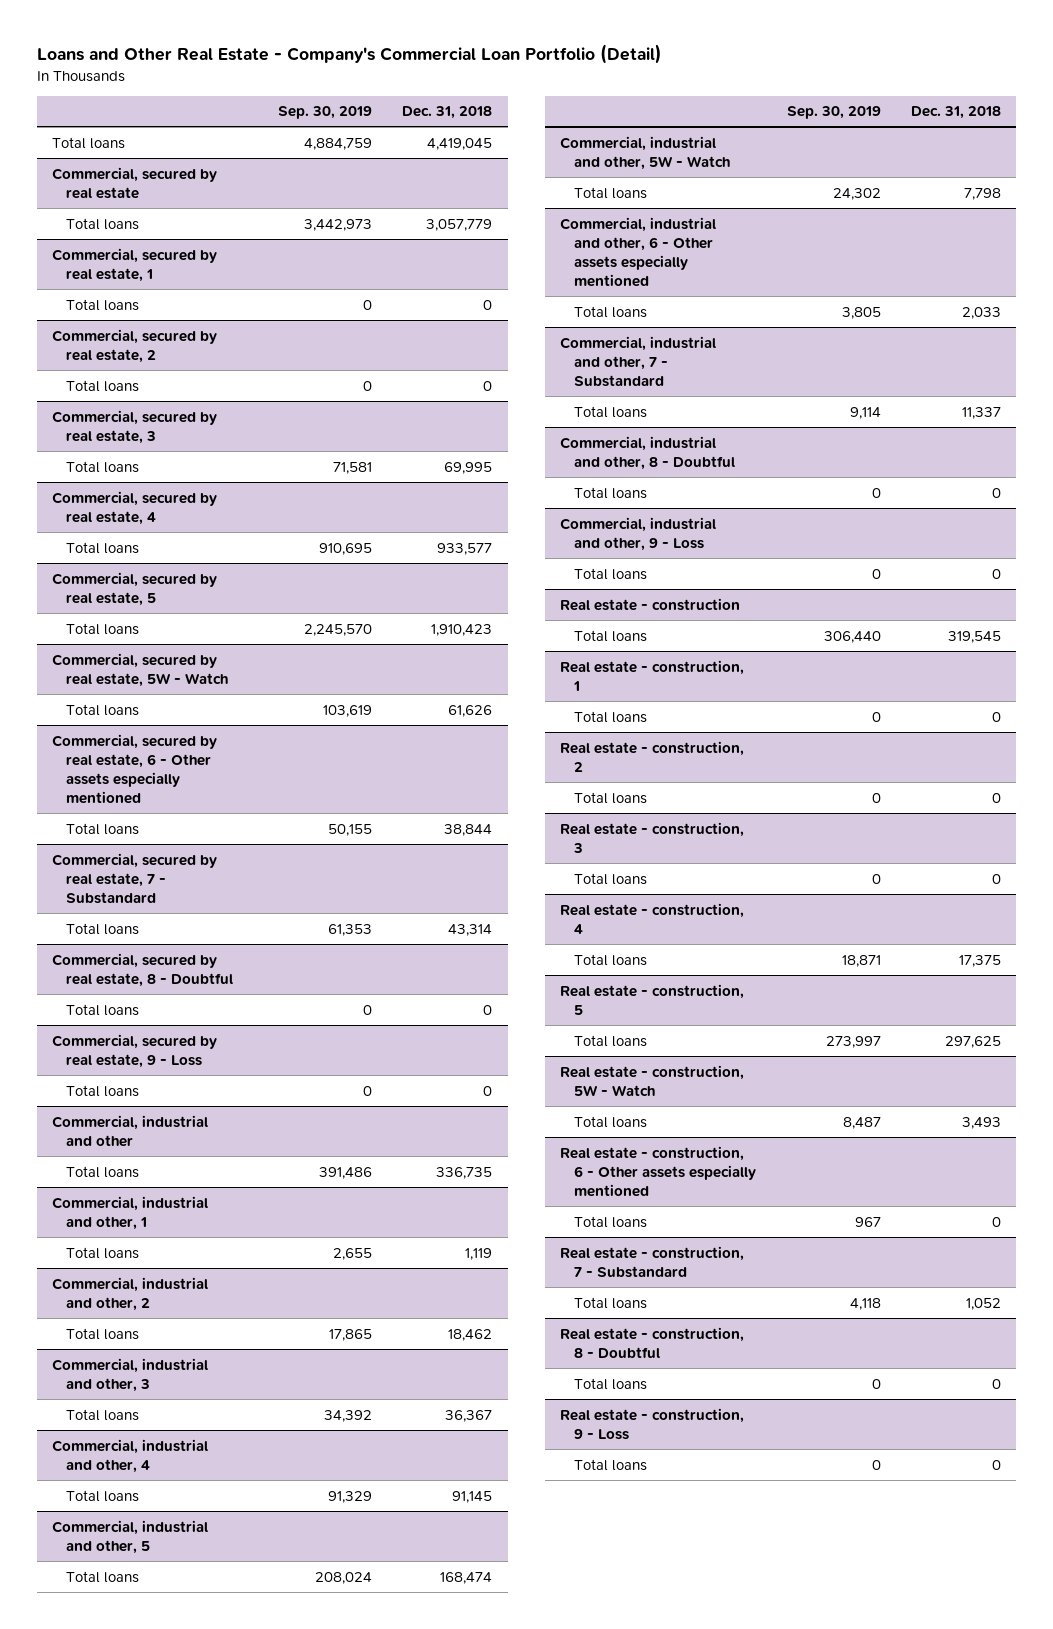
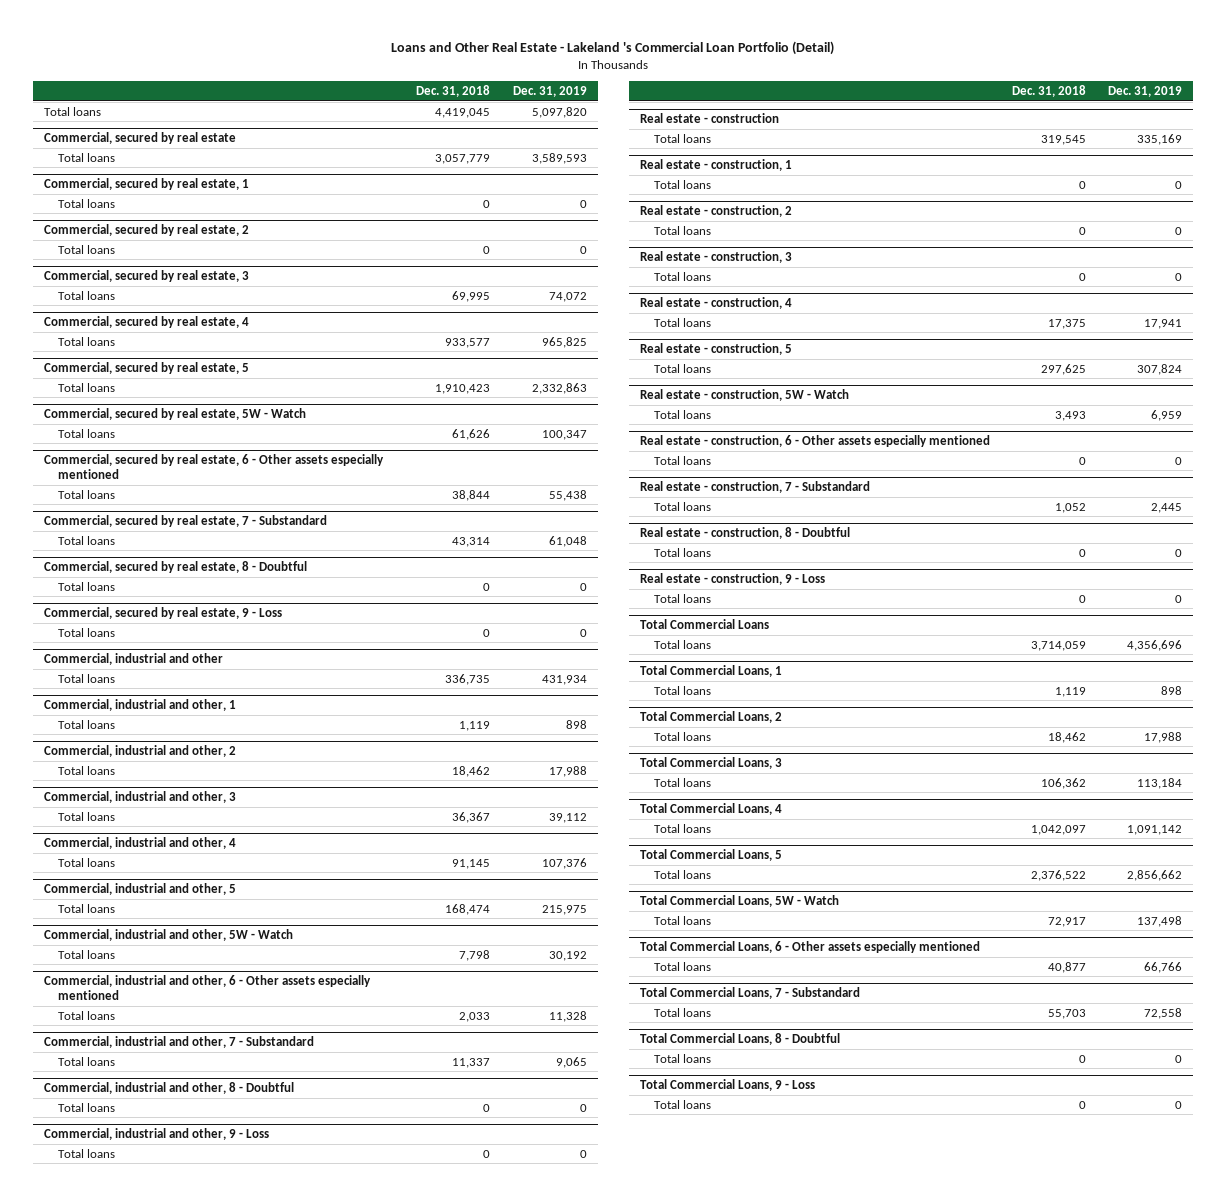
[36,44,662,65] Loans and Other Real Estate - Company's Commercial Loan Portfolio (Detail) -> [391,41,835,56] Loans and Other Real Estate - Lakeland 's Commercial Loan Portfolio (Detail)
[278,106,373,120] Sep. 30, 2019 -> none
none -> [512,85,587,97] Dec. 31, 2019
none -> [639,619,769,630] Total Commercial Loans
none -> [653,639,711,649] Total loans
none -> [639,665,782,678] Total Commercial Loans, 1
none -> [653,685,711,695] Total loans
none -> [639,711,782,724] Total Commercial Loans, 2
none -> [653,731,711,741] Total loans
none -> [639,757,782,770] Total Commercial Loans, 3
none -> [653,777,711,787] Total loans
none -> [639,803,782,816] Total Commercial Loans, 4
none -> [653,823,711,833] Total loans
none -> [639,849,782,862] Total Commercial Loans, 5
none -> [653,869,711,879] Total loans
none -> [639,895,839,908] Total Commercial Loans, 5W - Watch
none -> [653,915,711,925] Total loans
none -> [639,941,980,954] Total Commercial Loans, 6 - Other assets especially mentioned
none -> [653,961,711,971] Total loans
none -> [639,987,860,1000] Total Commercial Loans, 7 - Substandard
none -> [653,1007,711,1017] Total loans
none -> [639,1033,840,1046] Total Commercial Loans, 8 - Doubtful
none -> [653,1053,711,1063] Total loans
none -> [639,1079,815,1092] Total Commercial Loans, 9 - Loss
none -> [653,1099,711,1109] Total loans

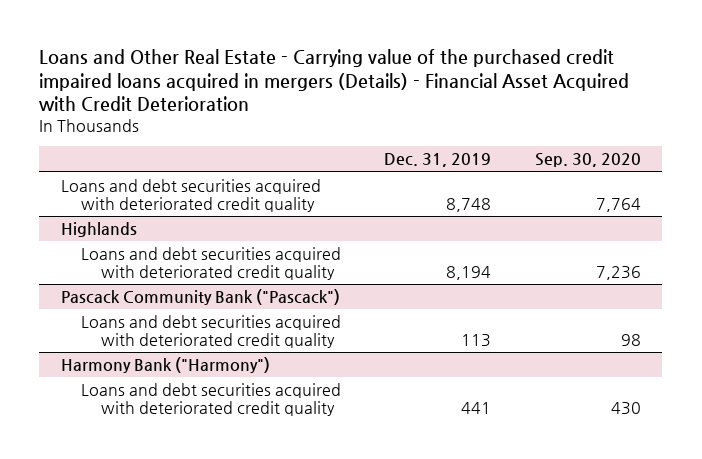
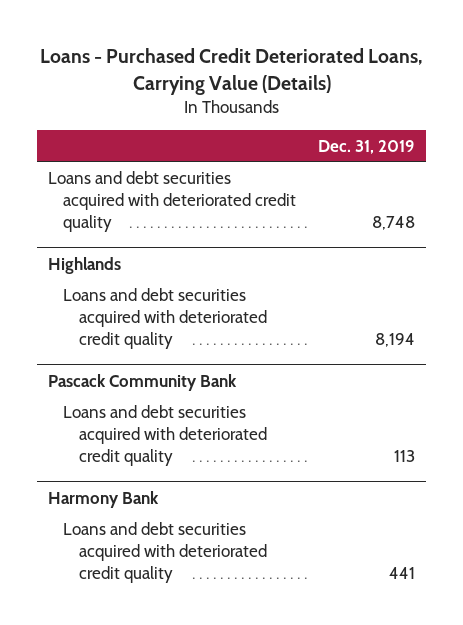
[39,49,630,112] Loans and Other Real Estate - Carrying value of the purchased credit impaired loans acquired in mergers (Details) - Financial Asset Acquired with Credit Deterioration -> [39,48,423,95] Loans - Purchased Credit Deteriorated Loans, Carrying Value (Details)
[534,153,641,168] Sep. 30, 2020 -> none
[60,289,340,306] Pascack Community Bank ("Pascack") -> [47,373,237,391] Pascack Community Bank
[60,357,270,374] Harmony Bank ("Harmony") -> [47,490,159,508] Harmony Bank

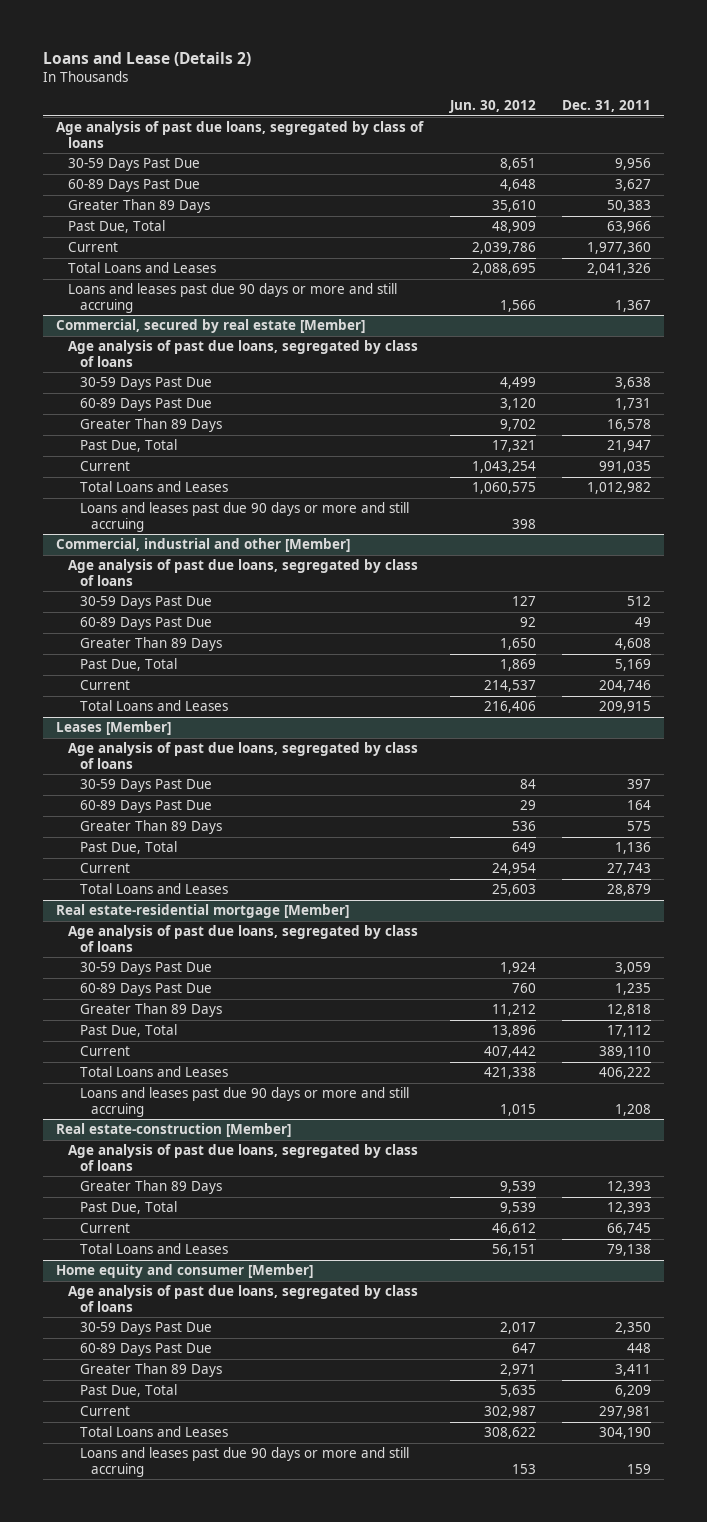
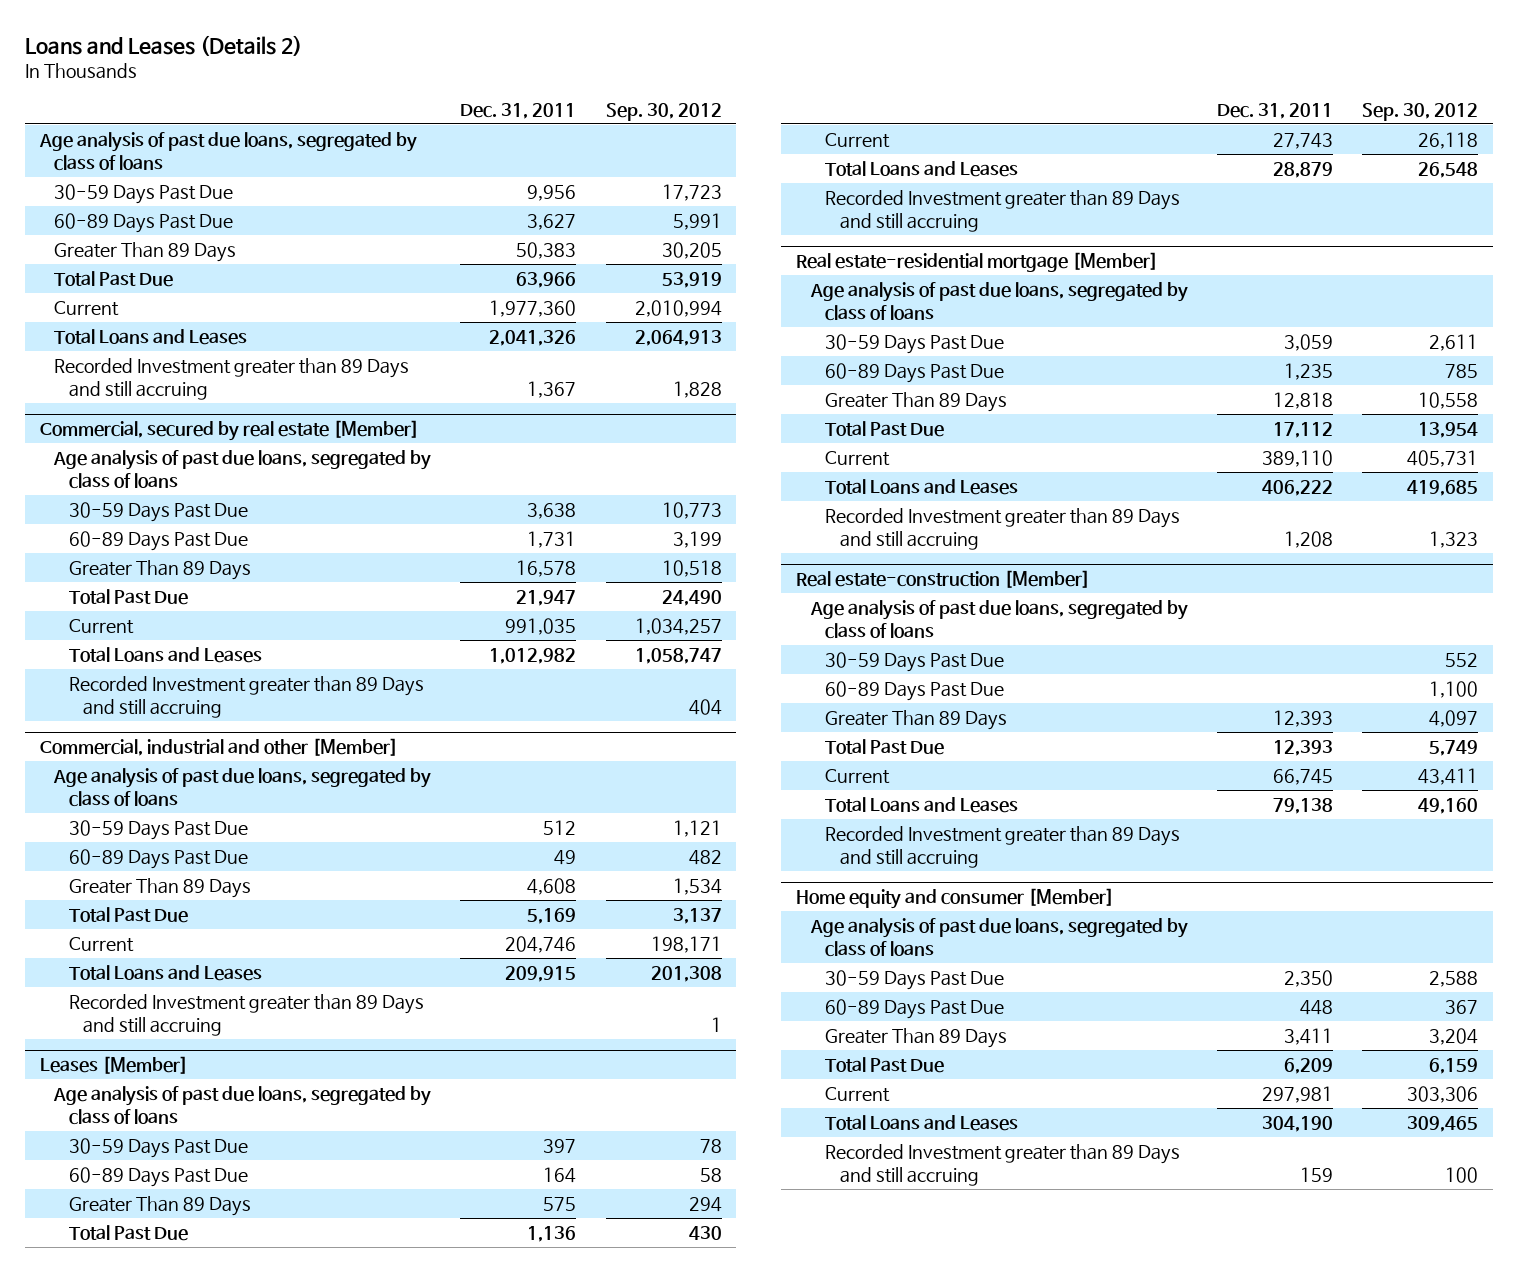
[43,51,252,66] Loans and Lease (Details 2) -> [24,34,302,56] Loans and Leases (Details 2)
[448,99,536,113] Jun. 30, 2012 -> none
none -> [605,103,722,122] Sep. 30, 2012
[67,220,165,234] Past Due, Total -> [54,270,174,287] Total Past Due
[67,283,397,313] Loans and leases past due 90 days or more and still accruing -> [54,357,410,400] Recorded Investment greater than 89 Days and still accruing
[79,439,177,453] Past Due, Total -> [68,588,188,605] Total Past Due
[79,502,409,532] Loans and leases past due 90 days or more and still accruing -> [68,675,424,718] Recorded Investment greater than 89 Days and still accruing
[79,658,177,672] Past Due, Total -> [68,906,188,923] Total Past Due
none -> [68,993,424,1036] Recorded Investment greater than 89 Days and still accruing
[79,841,177,855] Past Due, Total -> [68,1224,188,1241] Total Past Due
none -> [825,189,1181,232] Recorded Investment greater than 89 Days and still accruing
[79,1024,177,1038] Past Due, Total -> [825,420,945,437] Total Past Due
[79,1087,409,1117] Loans and leases past due 90 days or more and still accruing -> [825,507,1181,550] Recorded Investment greater than 89 Days and still accruing
none -> [825,651,1005,672] 30-59 Days Past Due
none -> [825,680,1005,701] 60-89 Days Past Due
[79,1201,177,1215] Past Due, Total -> [825,738,945,755] Total Past Due
none -> [825,825,1181,868] Recorded Investment greater than 89 Days and still accruing
[79,1384,177,1398] Past Due, Total -> [825,1056,945,1073] Total Past Due
[79,1447,409,1477] Loans and leases past due 90 days or more and still accruing -> [825,1143,1181,1186] Recorded Investment greater than 89 Days and still accruing

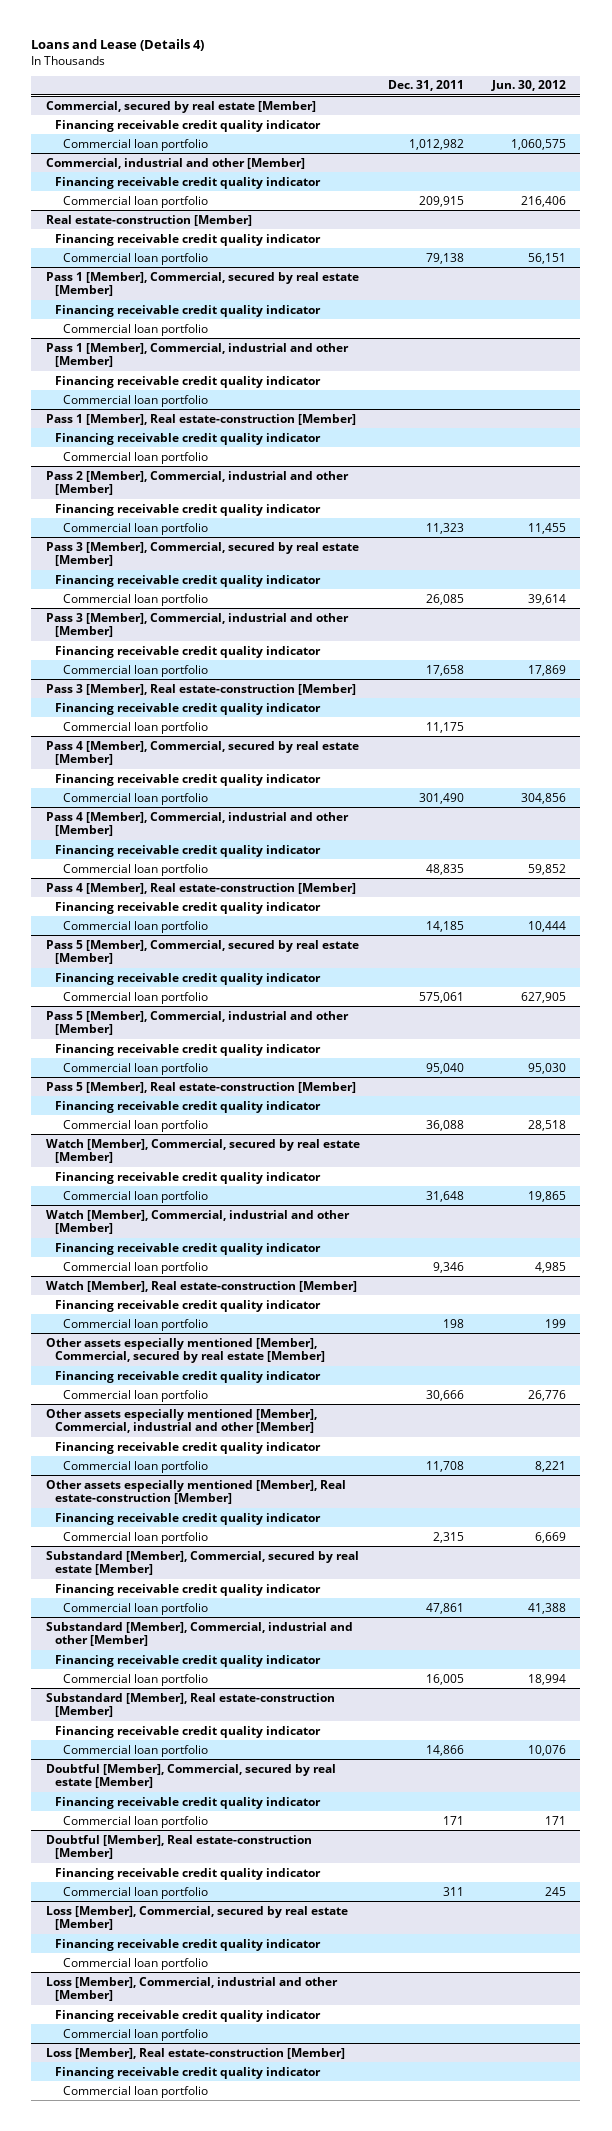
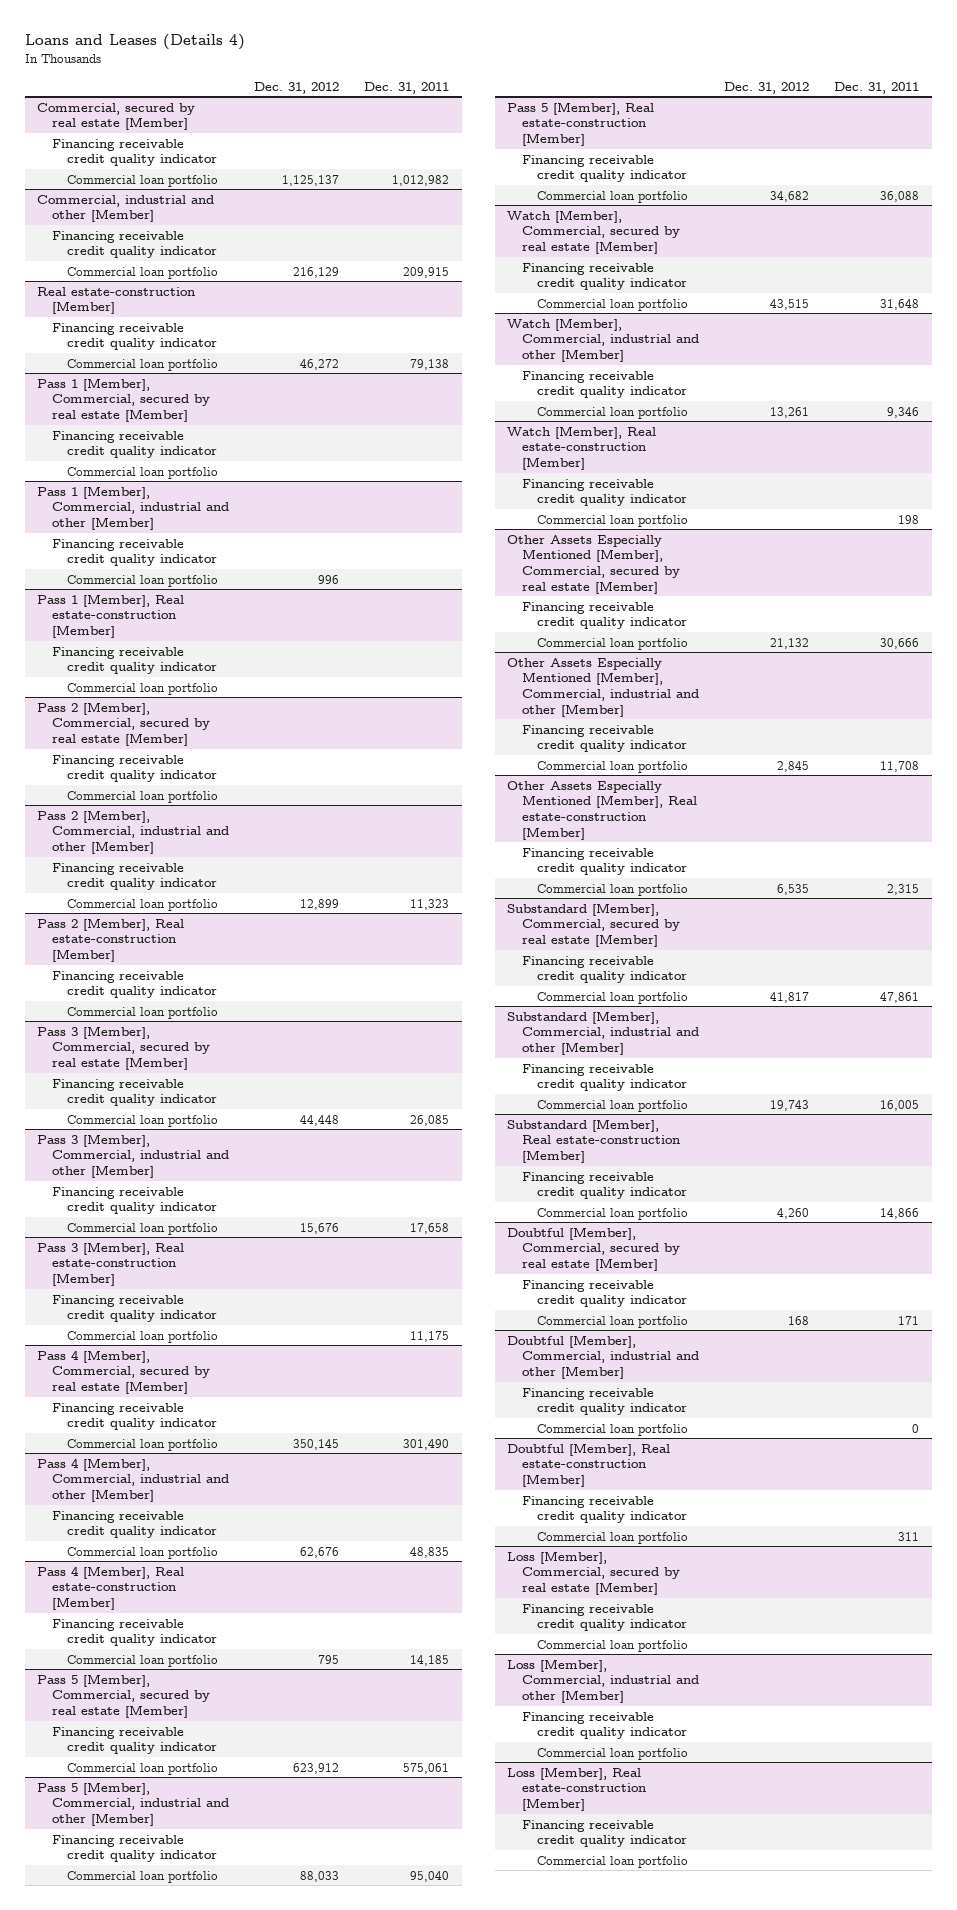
[31,39,205,52] Loans and Lease (Details 4) -> [24,34,245,51] Loans and Leases (Details 4)
[491,80,567,92] Jun. 30, 2012 -> none
none -> [254,81,340,94] Dec. 31, 2012
none -> [37,701,211,747] Pass 2 [Member], Commercial, secured by real estate [Member]
none -> [52,754,217,783] Financing receivable credit quality indicator
none -> [66,790,218,803] Commercial loan portfolio
none -> [37,917,185,963] Pass 2 [Member], Real estate-construction [Member]
none -> [52,970,217,999] Financing receivable credit quality indicator
none -> [66,1006,218,1019] Commercial loan portfolio
[45,1337,325,1364] Other assets especially mentioned [Member], Commercial, secured by real estate [Member] -> [507,534,681,594] Other Assets Especially Mentioned [Member], Commercial, secured by real estate [Member]
[45,1408,317,1434] Other assets especially mentioned [Member], Commercial, industrial and other [Member] -> [507,657,700,717] Other Assets Especially Mentioned [Member], Commercial, industrial and other [Member]
[45,1479,346,1505] Other assets especially mentioned [Member], Real estate-construction [Member] -> [507,780,698,840] Other Assets Especially Mentioned [Member], Real estate-construction [Member]
none -> [507,1334,700,1380] Doubtful [Member], Commercial, industrial and other [Member]
none -> [522,1387,687,1416] Financing receivable credit quality indicator
none -> [536,1423,688,1436] Commercial loan portfolio

